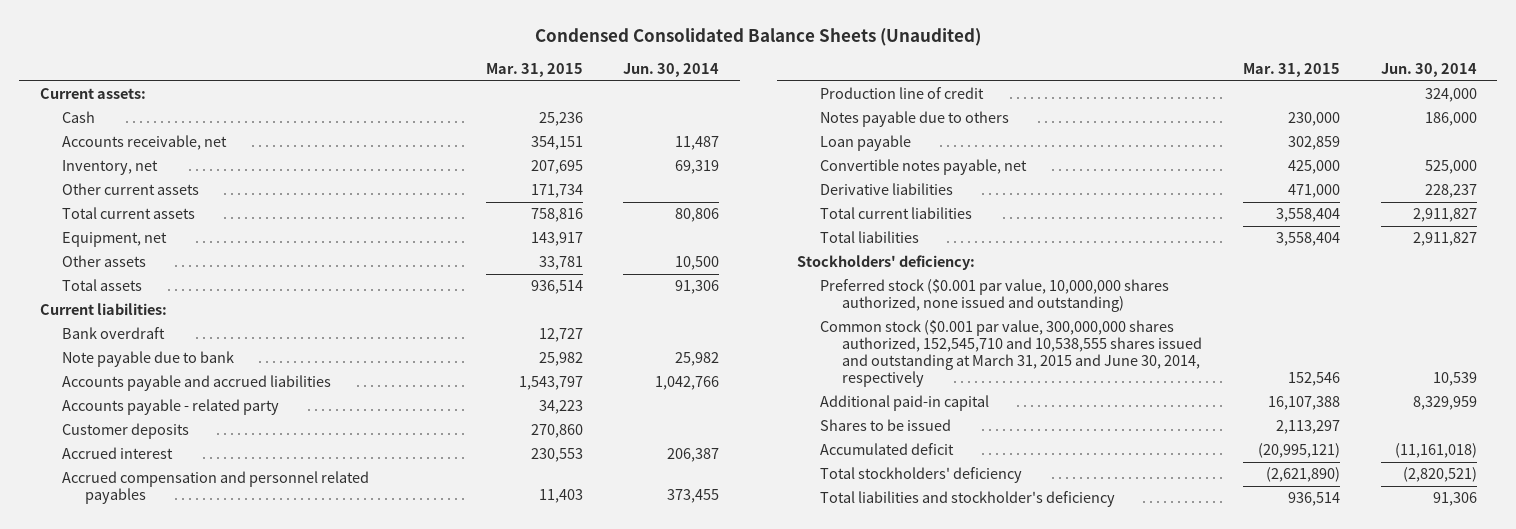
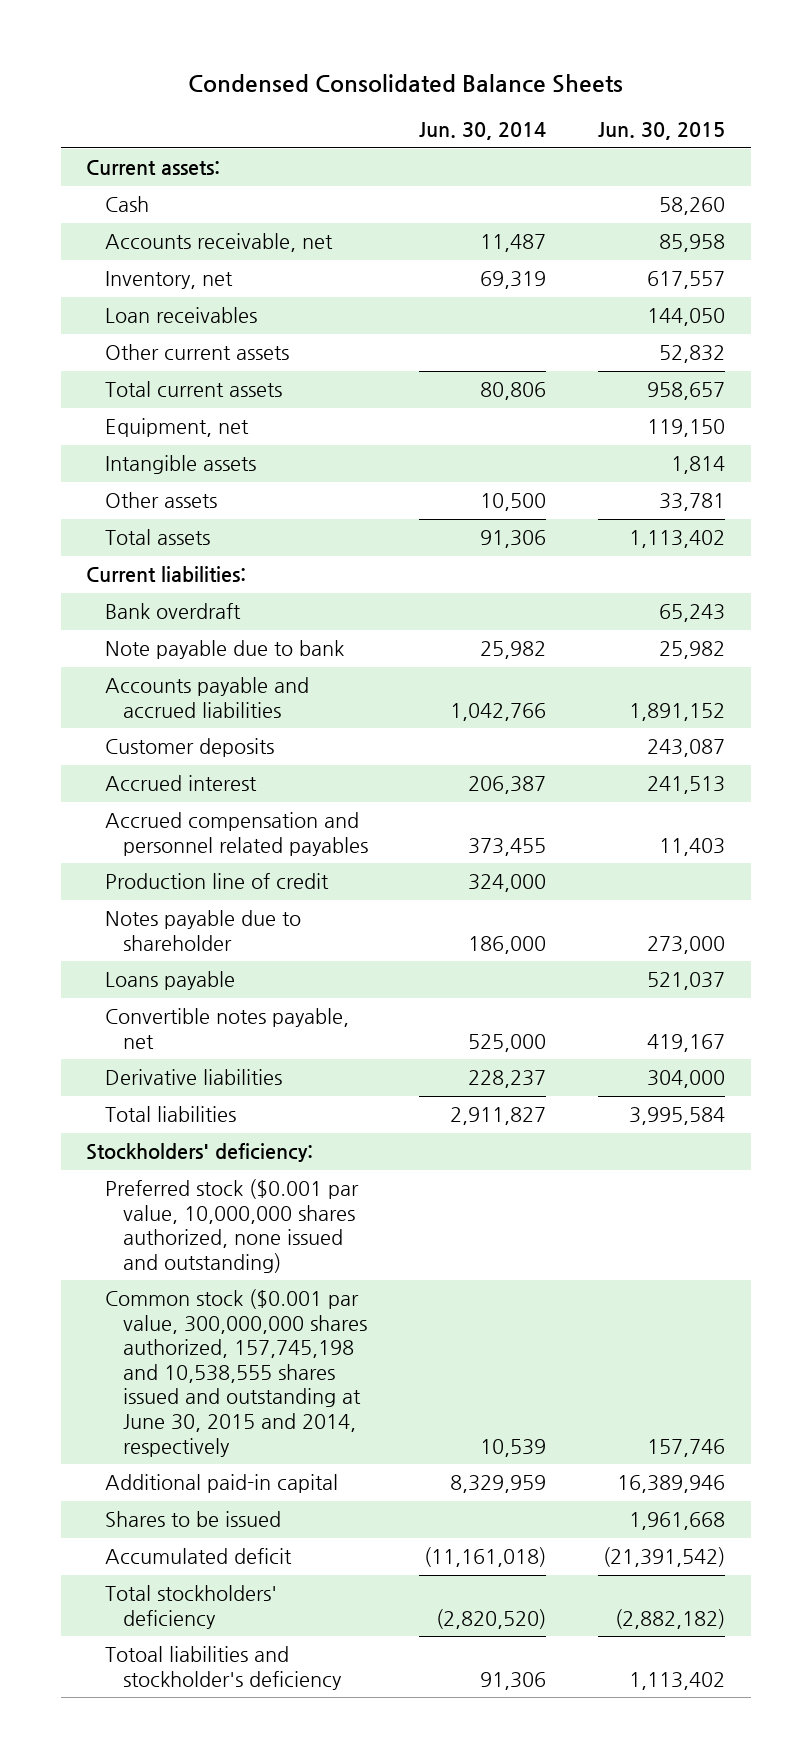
[535,28,982,47] Condensed Consolidated Balance Sheets (Unaudited) -> [187,74,623,94] Condensed Consolidated Balance Sheets
[485,63,583,78] Mar. 31, 2015 -> none
none -> [597,122,725,141] Jun. 30, 2015
none -> [104,307,257,324] Loan receivables
none -> [104,455,256,475] Intangible assets
[62,399,280,416] Accounts payable - related party -> none
[819,111,1009,128] Notes payable due to others -> [104,910,301,951] Notes payable due to shareholder
[819,135,911,152] Loan payable -> [104,971,235,991] Loans payable
[819,207,972,220] Total current liabilities -> none
[819,320,1203,388] Common stock ($0.001 par value, 300,000,000 shares authorized, 152,545,710 and 10,538,555 shares issued and outstanding at March 31, 2015 and June 30, 2014, respectively -> [104,1289,367,1457] Common stock ($0.001 par value, 300,000,000 shares authorized, 157,745,198 and 10,538,555 shares issued and outstanding at June 30, 2015 and 2014, respectively
[1402,467,1477,483] (2,820,521) -> [436,1608,547,1629] (2,820,520)
[819,491,1115,508] Total liabilities and stockholder's deficiency -> [104,1646,342,1690] Totoal liabilities and stockholder's deficiency

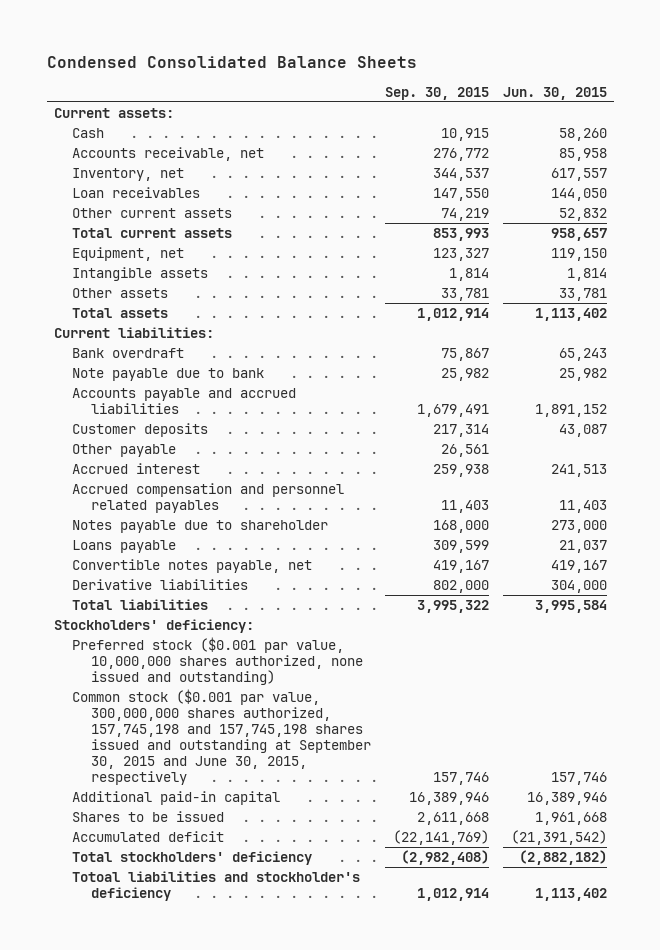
[419,122,547,141] Jun. 30, 2014 -> none
none -> [384,87,489,101] Sep. 30, 2015
[646,739,725,758] 243,087 -> [558,423,607,437] 43,087
none -> [72,443,177,457] Other payable
[104,873,329,890] Production line of credit -> none
[646,972,725,991] 521,037 -> [558,539,607,553] 21,037
[104,1289,367,1457] Common stock ($0.001 par value, 300,000,000 shares authorized, 157,745,198 and 10,538,555 shares issued and outstanding at June 30, 2015 and 2014, respectively -> [72,688,371,786] Common stock ($0.001 par value, 300,000,000 shares authorized, 157,745,198 and 157,745,198 shares issued and outstanding at September 30, 2015 and June 30, 2015, respectively

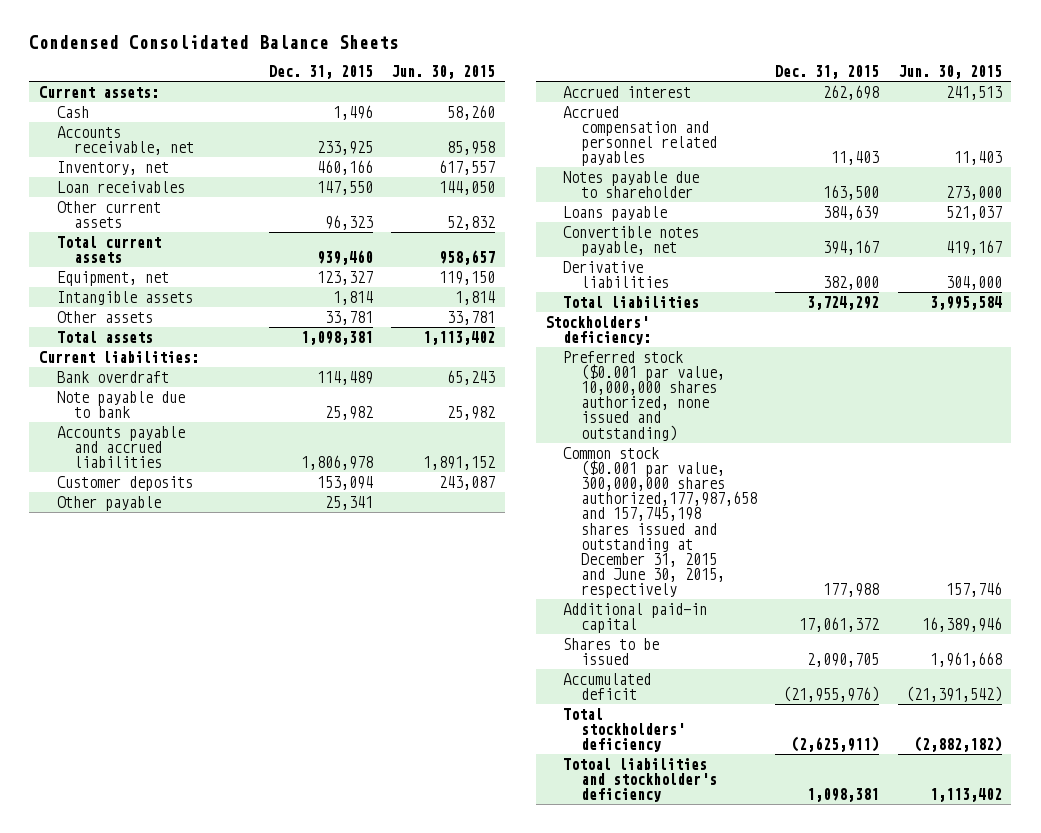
[384,87,489,101] Sep. 30, 2015 -> none
none -> [268,64,373,79] Dec. 31, 2015
[558,423,607,437] 43,087 -> [439,475,496,490] 243,087
[558,539,607,553] 21,037 -> [945,205,1002,220] 521,037
[72,688,371,786] Common stock ($0.001 par value, 300,000,000 shares authorized, 157,745,198 and 157,745,198 shares issued and outstanding at September 30, 2015 and June 30, 2015, respectively -> [563,446,757,599] Common stock ($0.001 par value, 300,000,000 shares authorized,177,987,658 and 157,745,198 shares issued and outstanding at December 31, 2015 and June 30, 2015, respectively

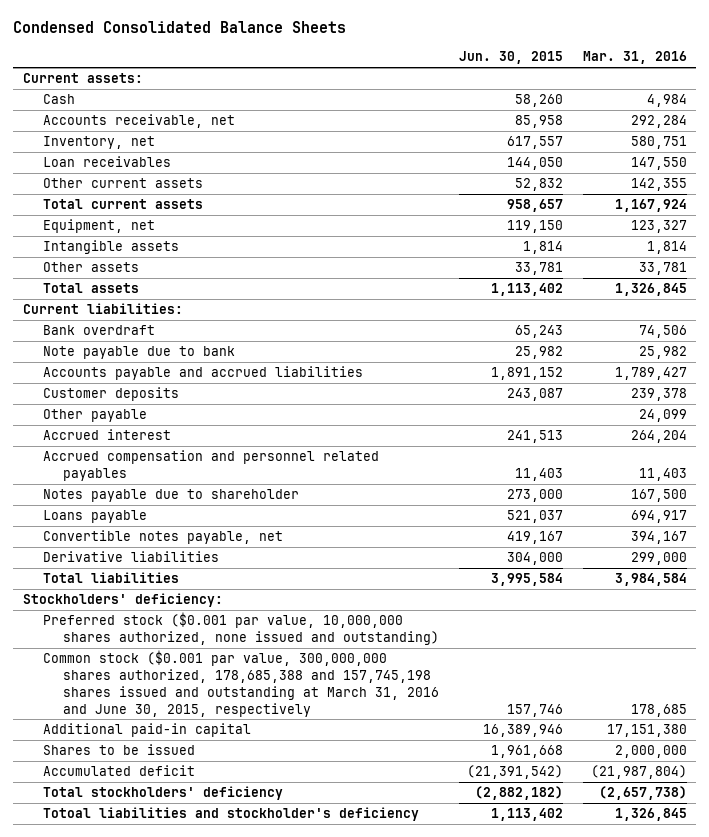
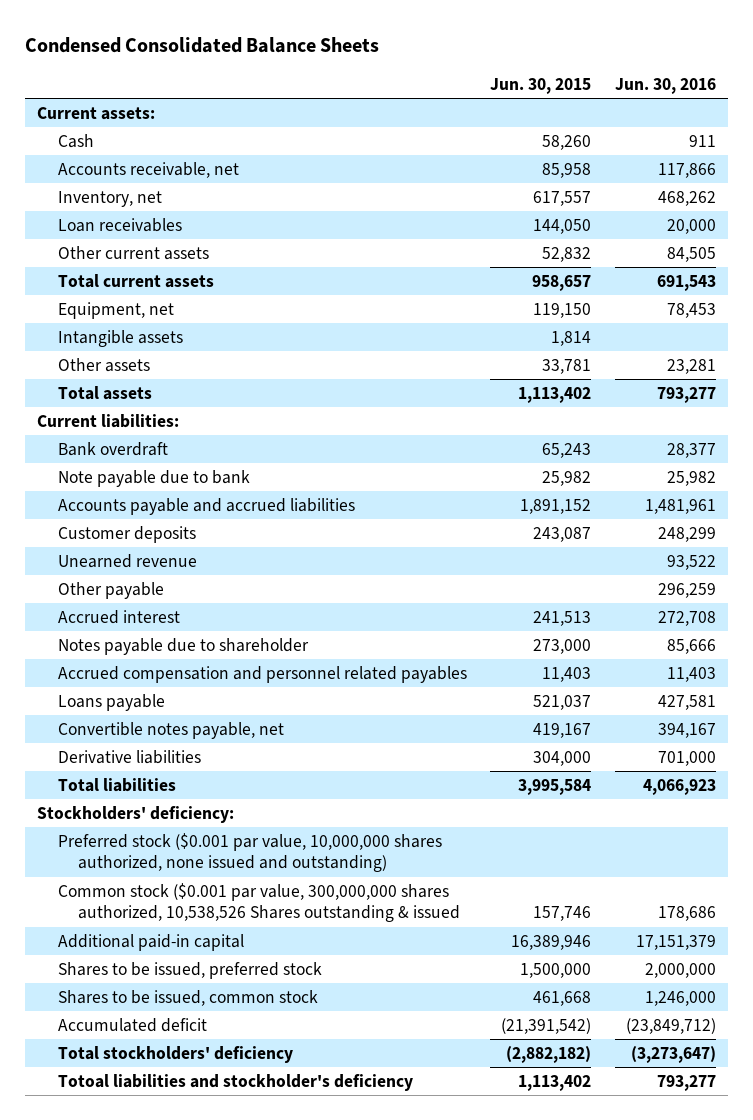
[582,51,687,65] Mar. 31, 2016 -> none
none -> [615,77,717,94] Jun. 30, 2016
none -> [57,554,197,569] Unearned revenue
[43,450,380,482] Accrued compensation and personnel related payables -> [57,666,467,684] Accrued compensation and personnel related payables
[43,650,440,717] Common stock ($0.001 par value, 300,000,000 shares authorized, 178,685,388 and 157,745,198 shares issued and outstanding at March 31, 2016 and June 30, 2015, respectively -> [57,883,461,923] Common stock ($0.001 par value, 300,000,000 shares authorized, 10,538,526 Shares outstanding & issued
none -> [57,962,322,980] Shares to be issued, preferred stock
[43,744,196,756] Shares to be issued -> [57,990,318,1007] Shares to be issued, common stock
[490,745,563,759] 1,961,668 -> [533,991,592,1007] 461,668

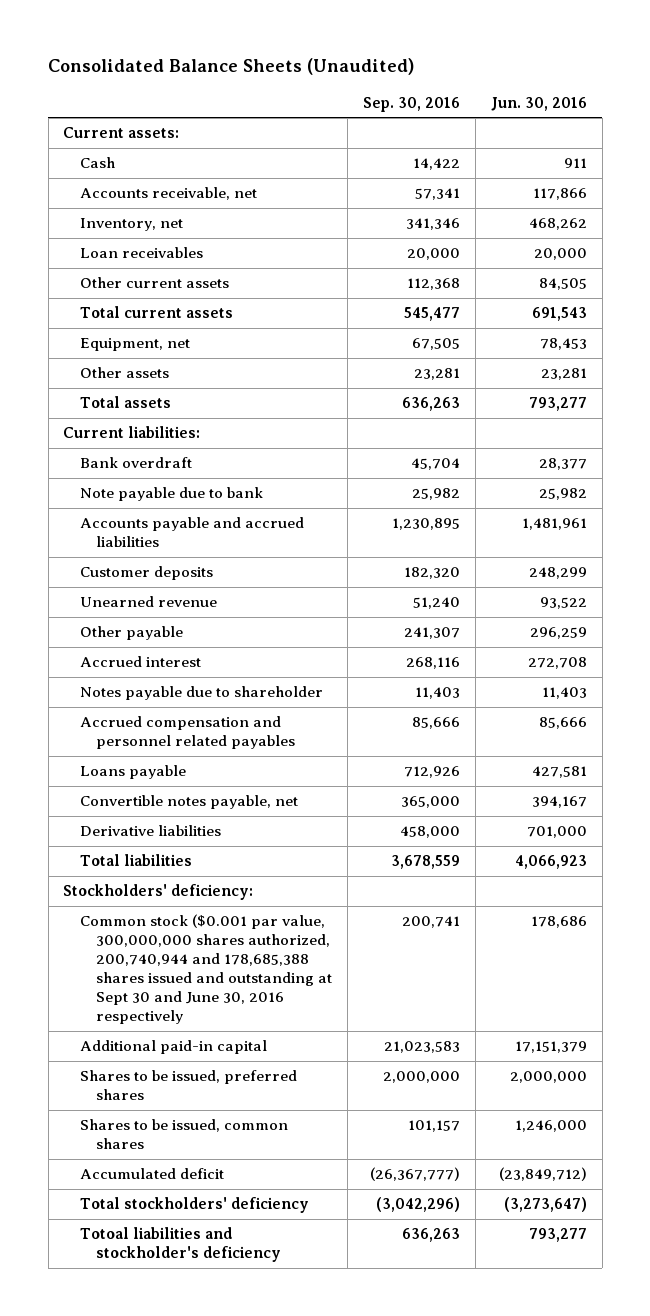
[25,37,380,54] Condensed Consolidated Balance Sheets -> [48,58,415,76] Consolidated Balance Sheets (Unaudited)
[490,77,592,94] Jun. 30, 2015 -> none
none -> [363,96,461,112] Sep. 30, 2016
[57,330,183,348] Intangible assets -> none
[667,639,717,655] 85,666 -> [541,687,587,700] 11,403
[667,667,717,683] 11,403 -> [538,717,587,730] 85,666
[57,833,442,873] Preferred stock ($0.001 par value, 10,000,000 shares authorized, none issued and outstanding) -> none
[57,883,461,923] Common stock ($0.001 par value, 300,000,000 shares authorized, 10,538,526 Shares outstanding & issued -> [79,914,333,1025] Common stock ($0.001 par value, 300,000,000 shares authorized, 200,740,944 and 178,685,388 shares issued and outstanding at Sept 30 and June 30, 2016 respectively
[57,962,322,980] Shares to be issued, preferred stock -> [79,1070,297,1101] Shares to be issued, preferred shares
[57,990,318,1007] Shares to be issued, common stock -> [79,1119,288,1150] Shares to be issued, common shares

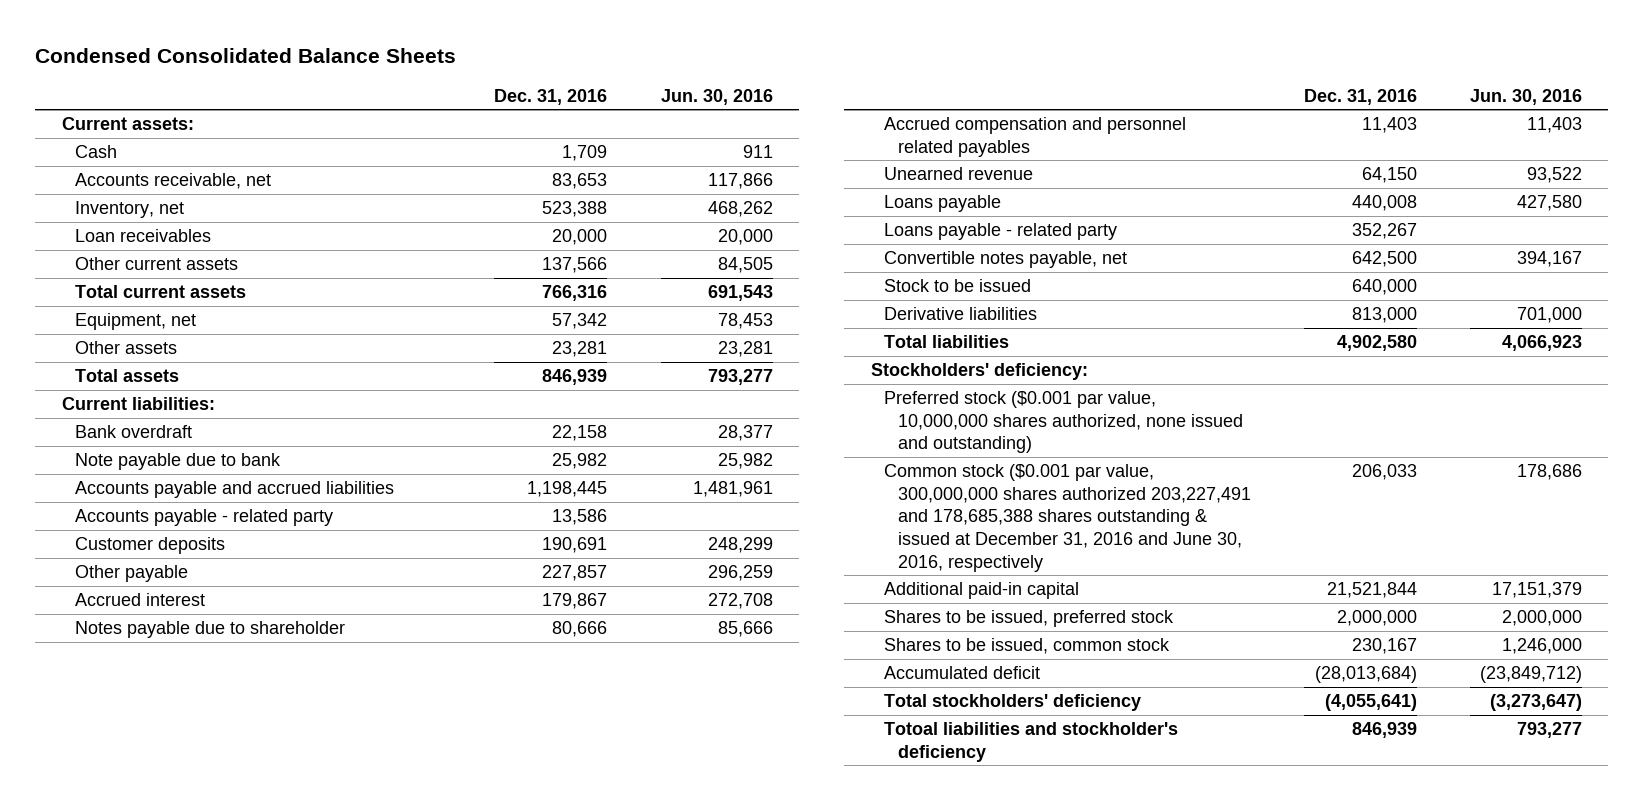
[48,58,415,76] Consolidated Balance Sheets (Unaudited) -> [35,48,457,64] Condensed Consolidated Balance Sheets
[363,96,461,112] Sep. 30, 2016 -> none
none -> [494,88,608,105] Dec. 31, 2016
none -> [74,509,333,527] Accounts payable - related party
[541,687,587,700] 11,403 -> [717,621,773,638] 85,666
[538,717,587,730] 85,666 -> [1526,117,1582,134] 11,403
[79,596,217,608] Unearned revenue -> [884,167,1034,181] Unearned revenue
[531,766,587,779] 427,581 -> [1516,195,1582,212] 427,580
none -> [884,223,1118,241] Loans payable - related party
none -> [884,279,1032,293] Stock to be issued
none -> [884,391,1243,454] Preferred stock ($0.001 par value, 10,000,000 shares authorized, none issued and outstanding)
[79,914,333,1025] Common stock ($0.001 par value, 300,000,000 shares authorized, 200,740,944 and 178,685,388 shares issued and outstanding at Sept 30 and June 30, 2016 respectively -> [884,464,1251,572] Common stock ($0.001 par value, 300,000,000 shares authorized 203,227,491 and 178,685,388 shares outstanding & issued at December 31, 2016 and June 30, 2016, respectively
[79,1070,297,1101] Shares to be issued, preferred shares -> [884,610,1175,628] Shares to be issued, preferred stock
[79,1119,288,1150] Shares to be issued, common shares -> [884,638,1171,655] Shares to be issued, common stock

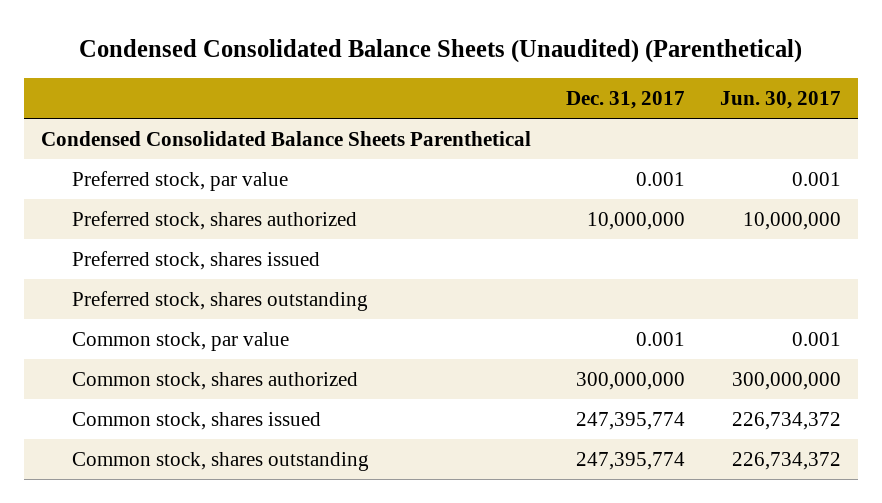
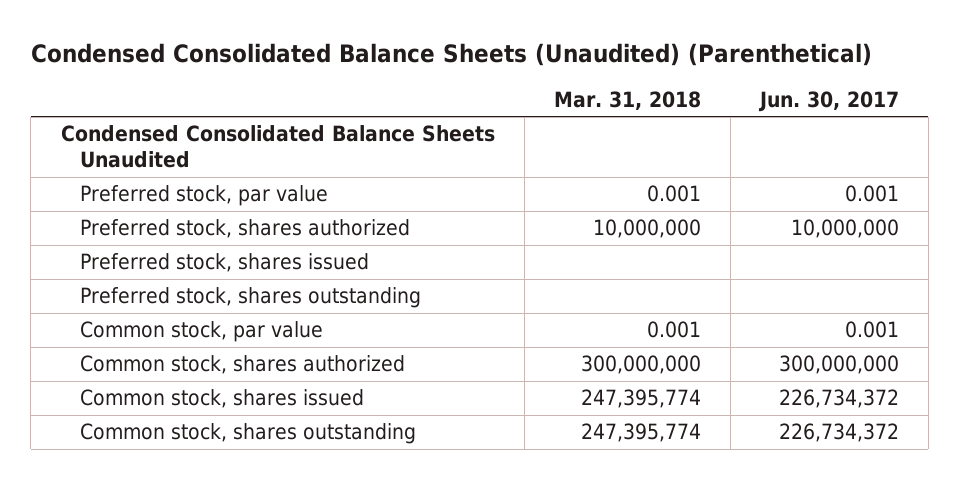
[565,90,685,109] Dec. 31, 2017 -> none
none -> [553,91,701,111] Mar. 31, 2018
[41,131,532,147] Condensed Consolidated Balance Sheets Parenthetical -> [60,125,495,169] Condensed Consolidated Balance Sheets Unaudited

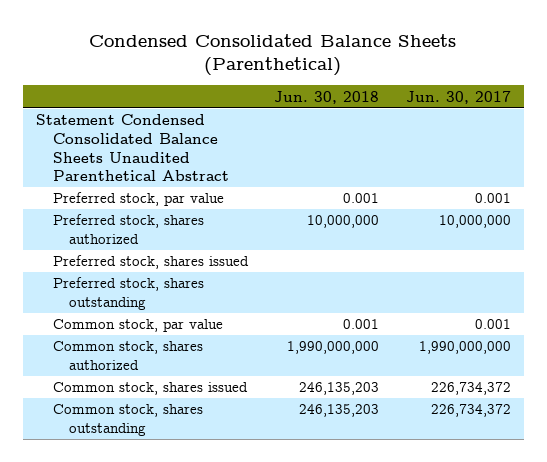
[30,43,872,67] Condensed Consolidated Balance Sheets (Unaudited) (Parenthetical) -> [89,33,457,77] Condensed Consolidated Balance Sheets (Parenthetical)
[553,91,701,111] Mar. 31, 2018 -> none
none -> [274,90,380,104] Jun. 30, 2018
[60,125,495,169] Condensed Consolidated Balance Sheets Unaudited -> [36,114,229,182] Statement Condensed Consolidated Balance Sheets Unaudited Parenthetical Abstract
[778,355,899,375] 300,000,000 -> [418,341,511,355] 1,990,000,000

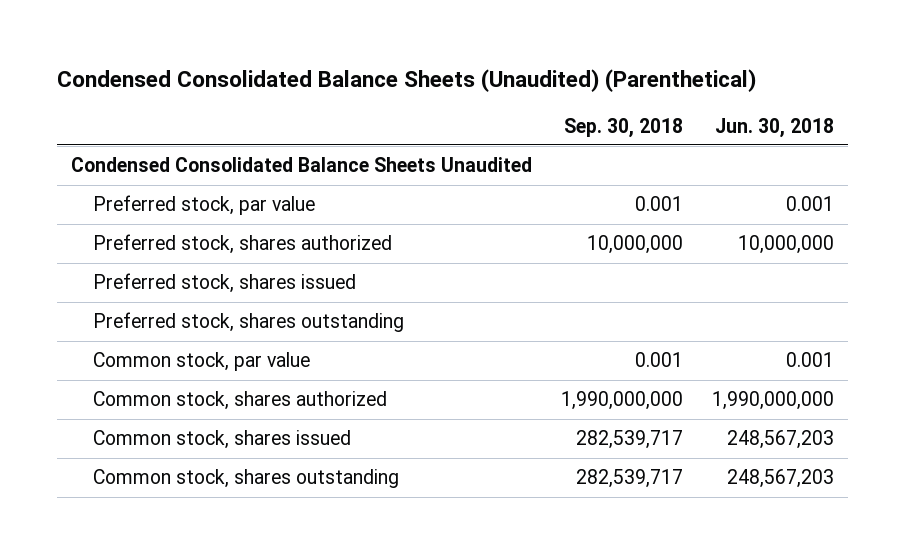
[89,33,457,77] Condensed Consolidated Balance Sheets (Parenthetical) -> [56,68,756,92] Condensed Consolidated Balance Sheets (Unaudited) (Parenthetical)
[405,90,511,104] Jun. 30, 2017 -> none
none -> [563,117,683,138] Sep. 30, 2018
[36,114,229,182] Statement Condensed Consolidated Balance Sheets Unaudited Parenthetical Abstract -> [70,157,532,173] Condensed Consolidated Balance Sheets Unaudited
[299,382,380,396] 246,135,203 -> [726,430,834,450] 248,567,203
[299,404,380,418] 246,135,203 -> [726,469,834,489] 248,567,203

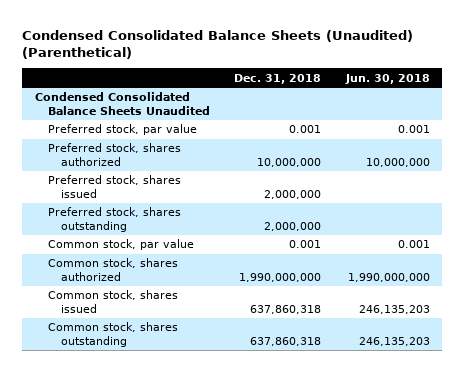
[563,117,683,138] Sep. 30, 2018 -> none
none -> [234,73,322,84] Dec. 31, 2018
[726,430,834,450] 248,567,203 -> [358,304,430,314] 246,135,203
[726,469,834,489] 248,567,203 -> [358,336,430,346] 246,135,203

